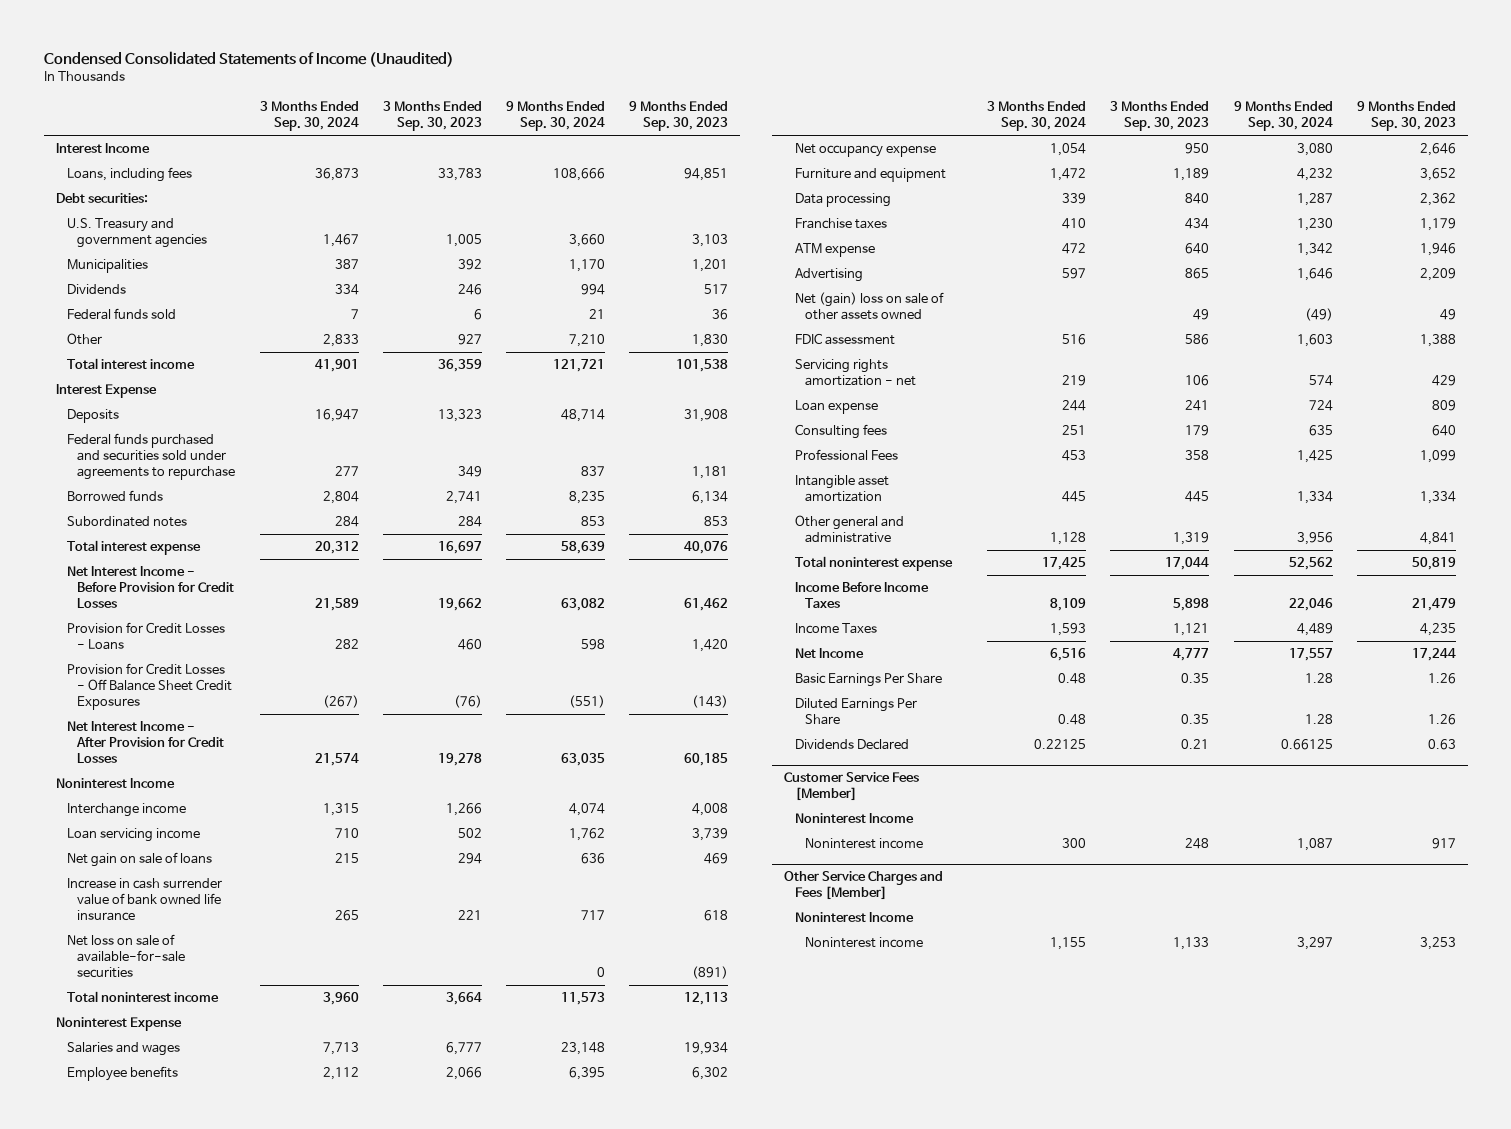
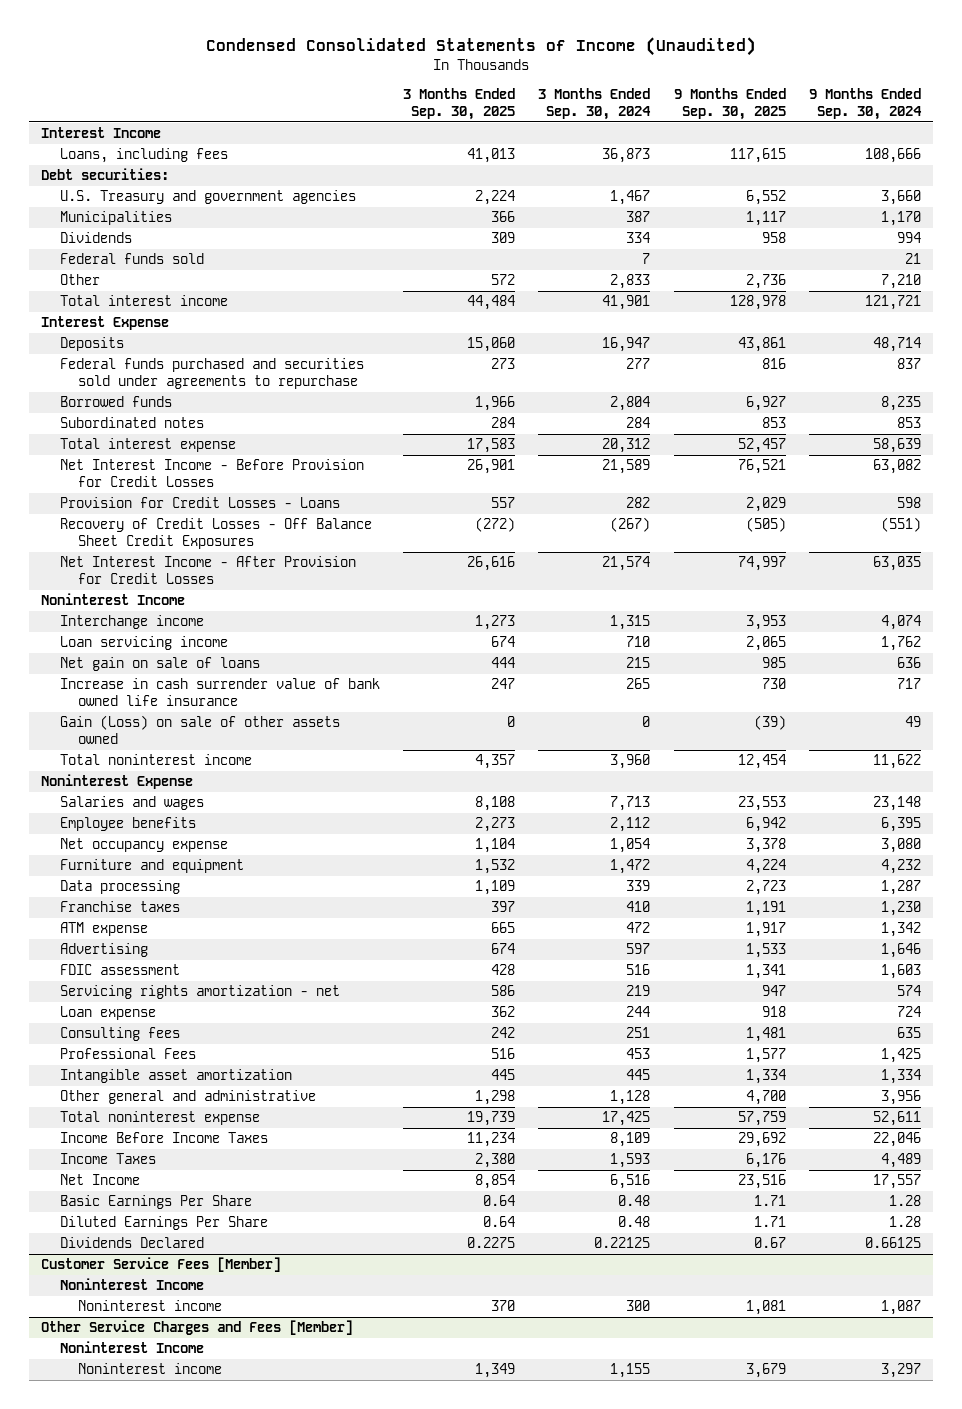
[382,101,482,132] 3 Months Ended Sep. 30, 2023 -> none
[628,101,728,132] 9 Months Ended Sep. 30, 2023 -> none
none -> [402,88,515,121] 3 Months Ended Sep. 30, 2025
none -> [673,88,786,121] 9 Months Ended Sep. 30, 2025
[66,663,233,711] Provision for Credit Losses - Off Balance Sheet Credit Exposures -> [59,518,372,550] Recovery of Credit Losses - Off Balance Sheet Credit Exposures
[66,934,186,979] Net loss on sale of available-for-sale securities -> none
none -> [59,715,340,745] Gain (Loss) on sale of other assets owned
[560,992,605,1006] 11,573 -> [873,754,922,770] 11,622
[794,292,944,321] Net (gain) loss on sale of other assets owned -> none
[1288,557,1333,571] 52,562 -> [873,1111,922,1127] 52,611

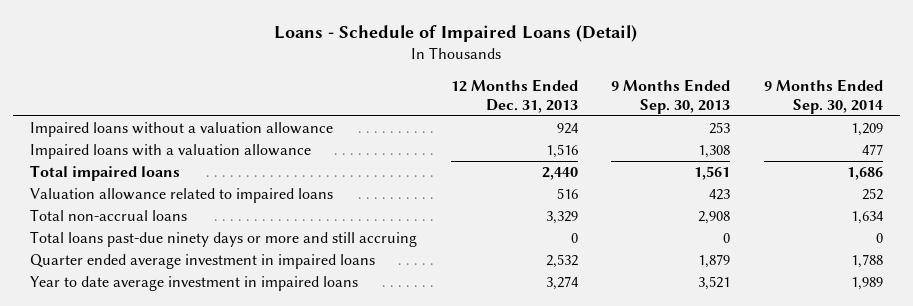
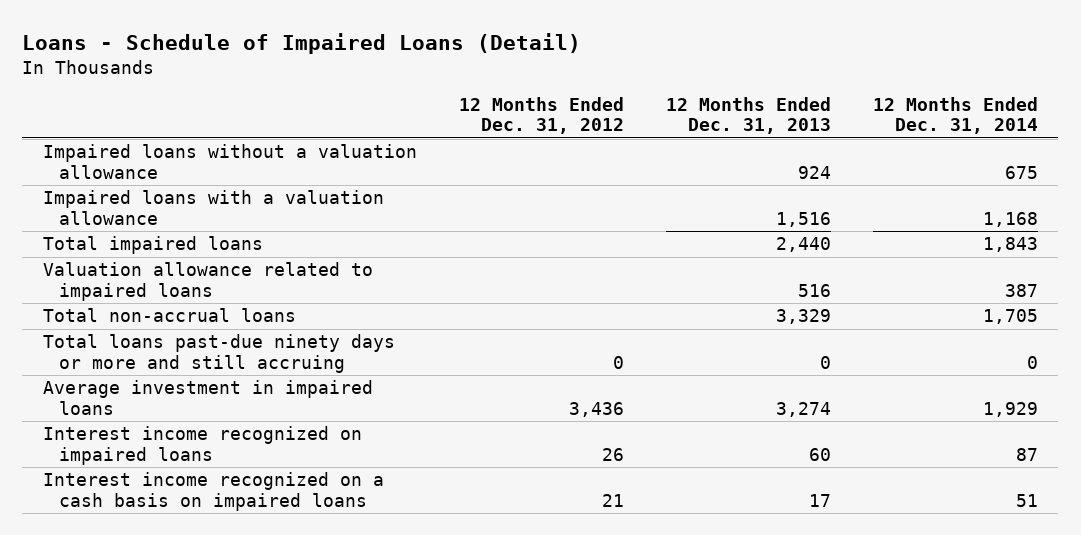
[611,79,731,114] 9 Months Ended Sep. 30, 2013 -> none
[763,79,883,114] 9 Months Ended Sep. 30, 2014 -> none
none -> [458,96,624,135] 12 Months Ended Dec. 31, 2012
none -> [872,96,1038,135] 12 Months Ended Dec. 31, 2014
[30,276,359,292] Year to date average investment in impaired loans -> none
[30,254,376,270] Quarter ended average investment in impaired loans -> [43,380,374,415] Average investment in impaired loans
[545,254,578,269] 2,532 -> [775,401,831,417] 3,274
none -> [43,426,363,465] Interest income recognized on impaired loans
none -> [43,472,385,511] Interest income recognized on a cash basis on impaired loans

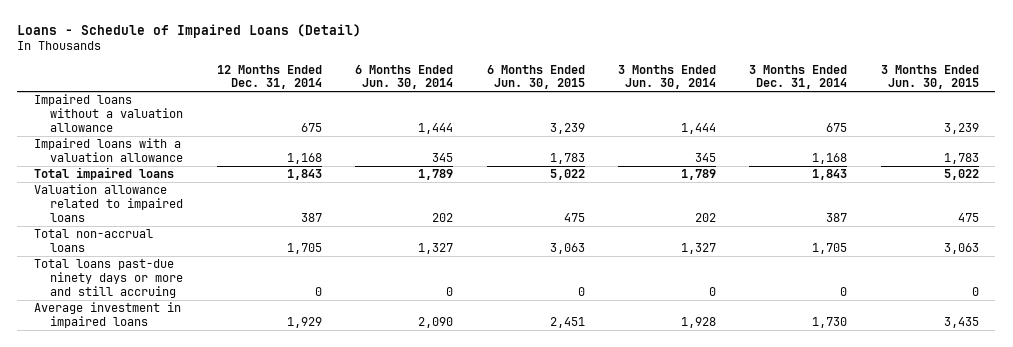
[458,96,624,135] 12 Months Ended Dec. 31, 2012 -> none
[665,96,831,135] 12 Months Ended Dec. 31, 2013 -> none
none -> [355,64,454,90] 6 Months Ended Jun. 30, 2014
none -> [486,64,585,90] 6 Months Ended Jun. 30, 2015
none -> [617,64,716,90] 3 Months Ended Jun. 30, 2014
none -> [749,64,848,90] 3 Months Ended Dec. 31, 2014
none -> [880,64,979,90] 3 Months Ended Jun. 30, 2015
[43,426,363,465] Interest income recognized on impaired loans -> none
[43,472,385,511] Interest income recognized on a cash basis on impaired loans -> none

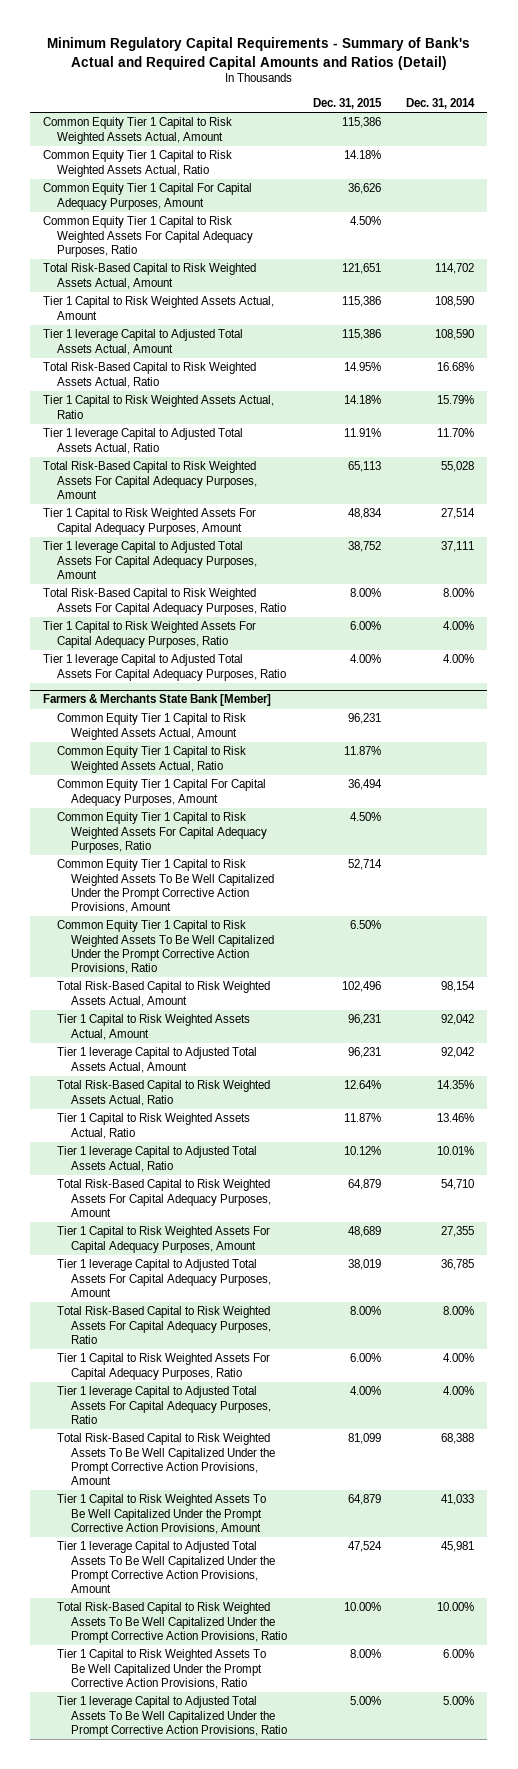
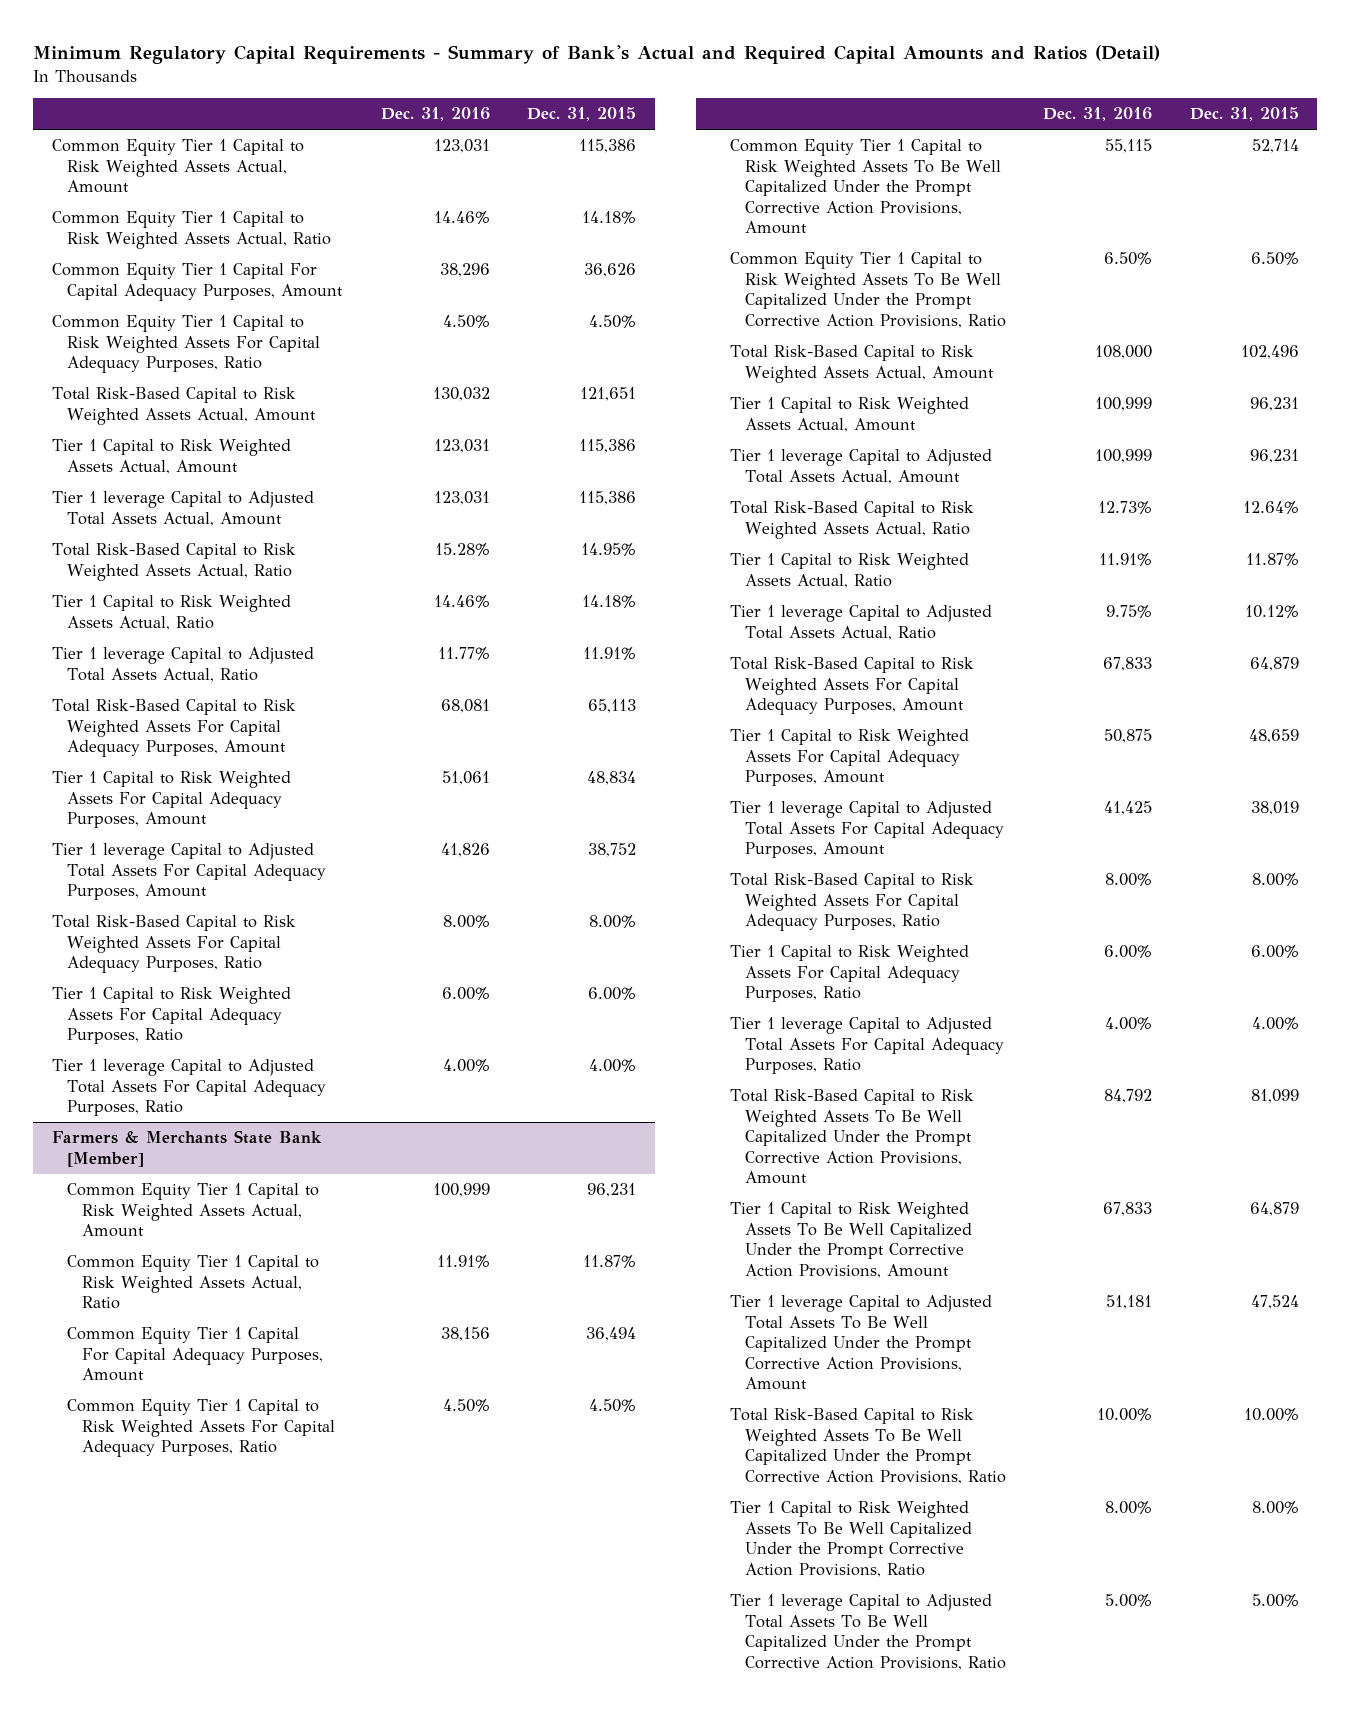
[406,98,476,110] Dec. 31, 2014 -> none
none -> [380,107,490,122] Dec. 31, 2016
[347,1226,381,1238] 48,689 -> [1248,729,1299,744] 48,659

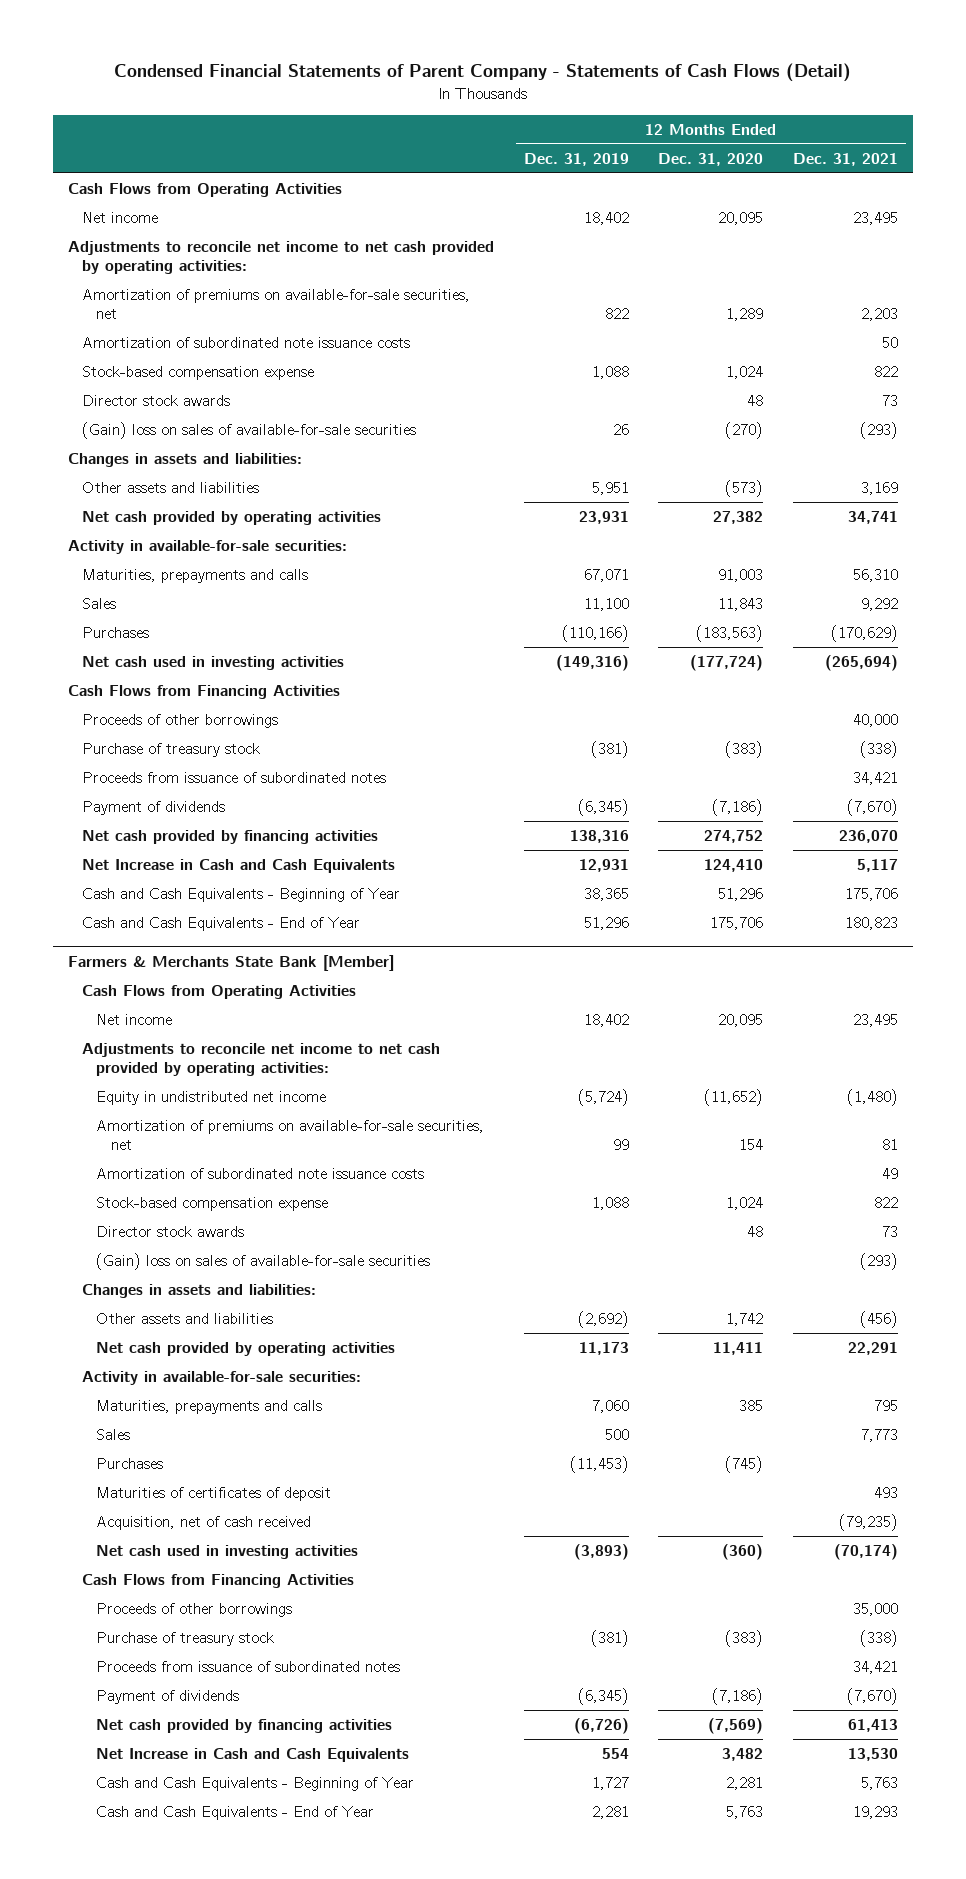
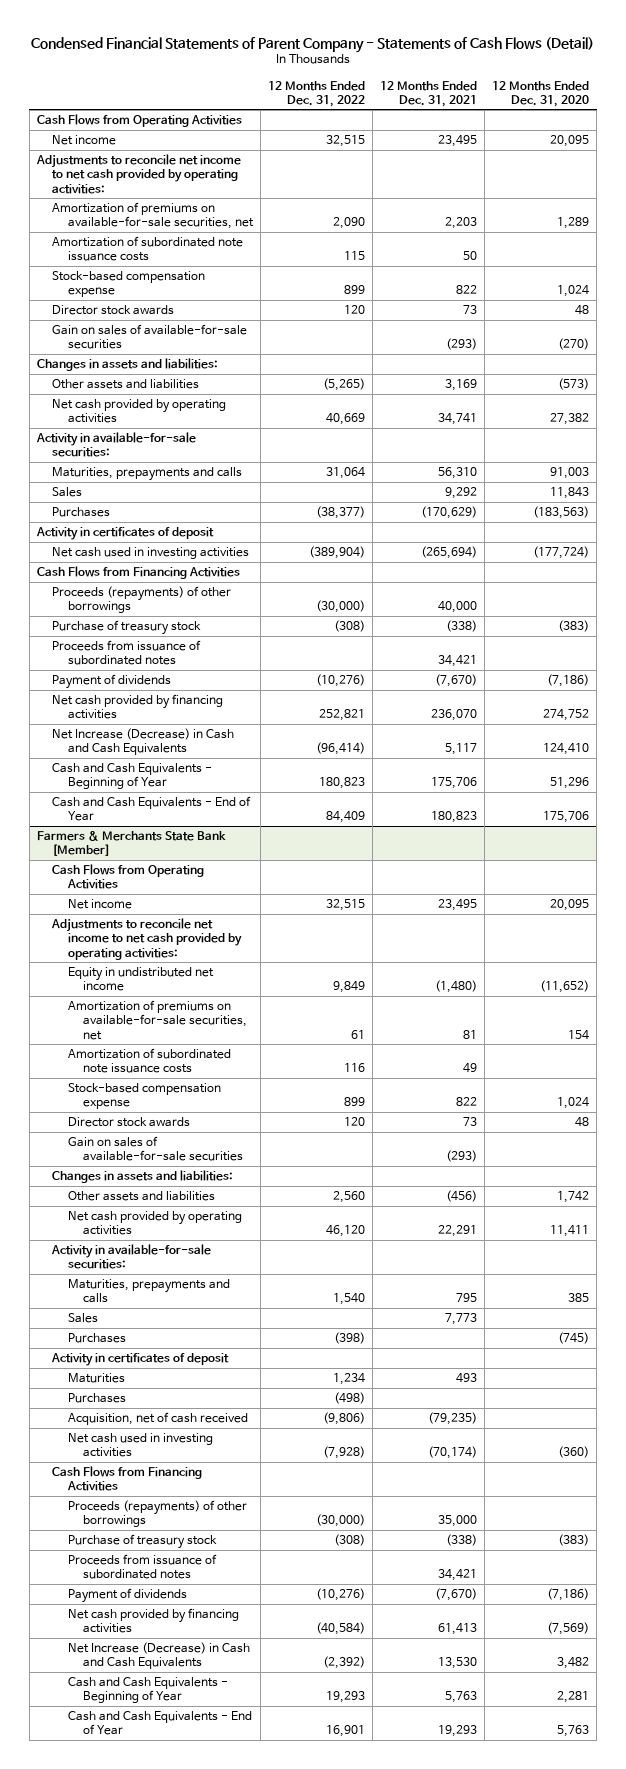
[523,152,629,166] Dec. 31, 2019 -> none
none -> [267,80,365,107] 12 Months Ended Dec. 31, 2022
[82,421,417,439] (Gain) loss on sales of available-for-sale securities -> [52,324,248,350] Gain on sales of available-for-sale securities
none -> [35,527,214,541] Activity in certificates of deposit
[82,713,279,728] Proceeds of other borrowings -> [52,586,232,614] Proceeds (repayments) of other borrowings
[82,858,396,873] Net Increase in Cash and Cash Equivalents -> [52,728,235,756] Net Increase (Decrease) in Cash and Cash Equivalents
[96,1252,431,1270] (Gain) loss on sales of available-for-sale securities -> [67,1136,243,1162] Gain on sales of available-for-sale securities
none -> [51,1353,230,1367] Activity in certificates of deposit
[96,1486,332,1501] Maturities of certificates of deposit -> [67,1373,125,1384] Maturities
none -> [67,1393,126,1404] Purchases
[96,1602,293,1617] Proceeds of other borrowings -> [67,1500,247,1528] Proceeds (repayments) of other borrowings
[96,1747,410,1762] Net Increase in Cash and Cash Equivalents -> [67,1642,250,1670] Net Increase (Decrease) in Cash and Cash Equivalents

